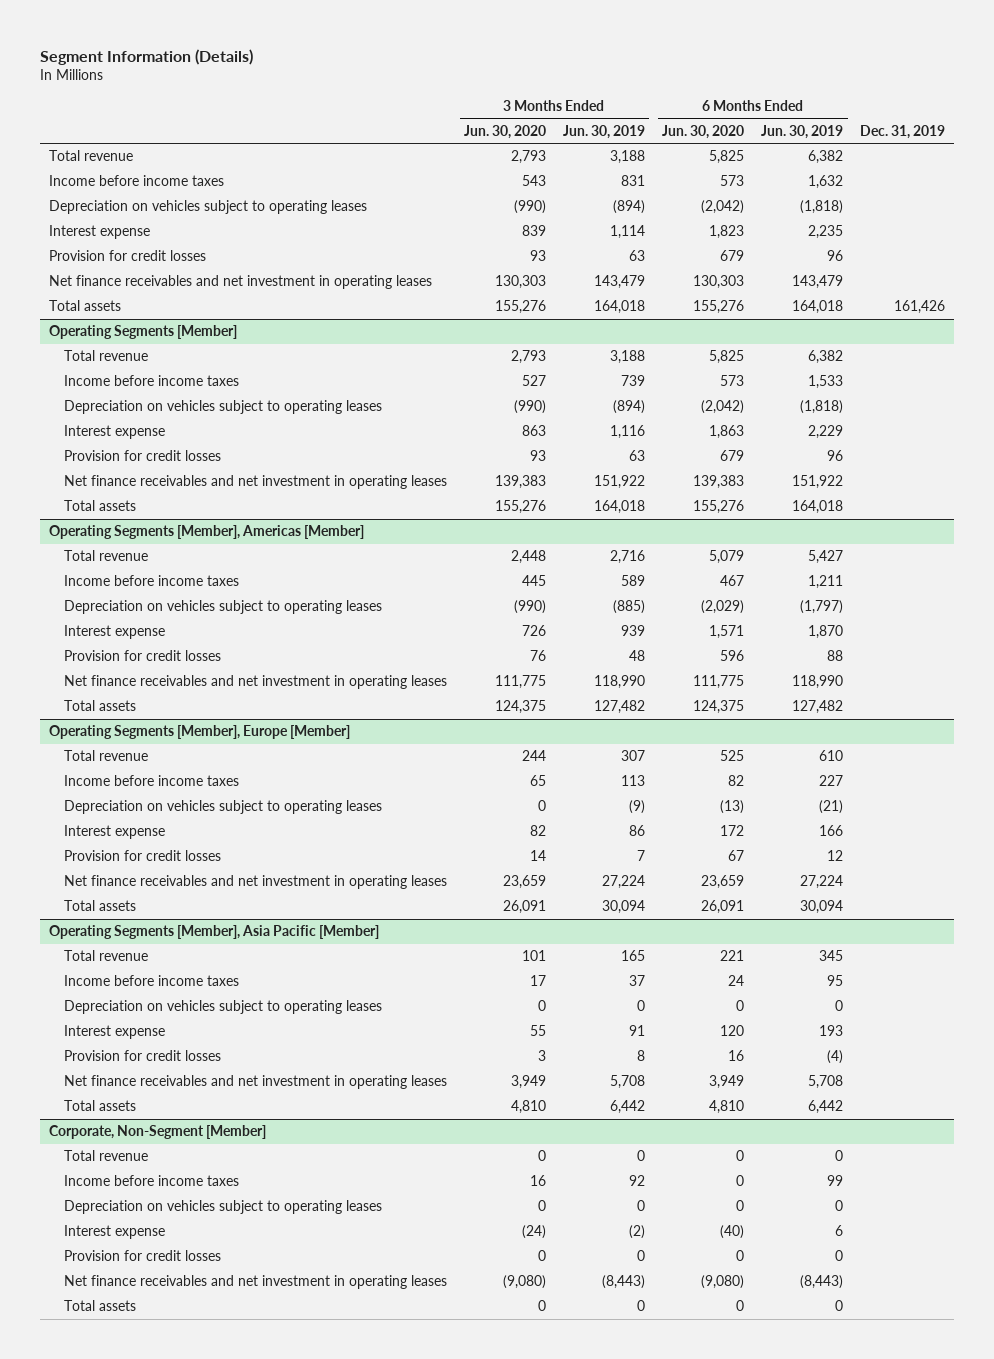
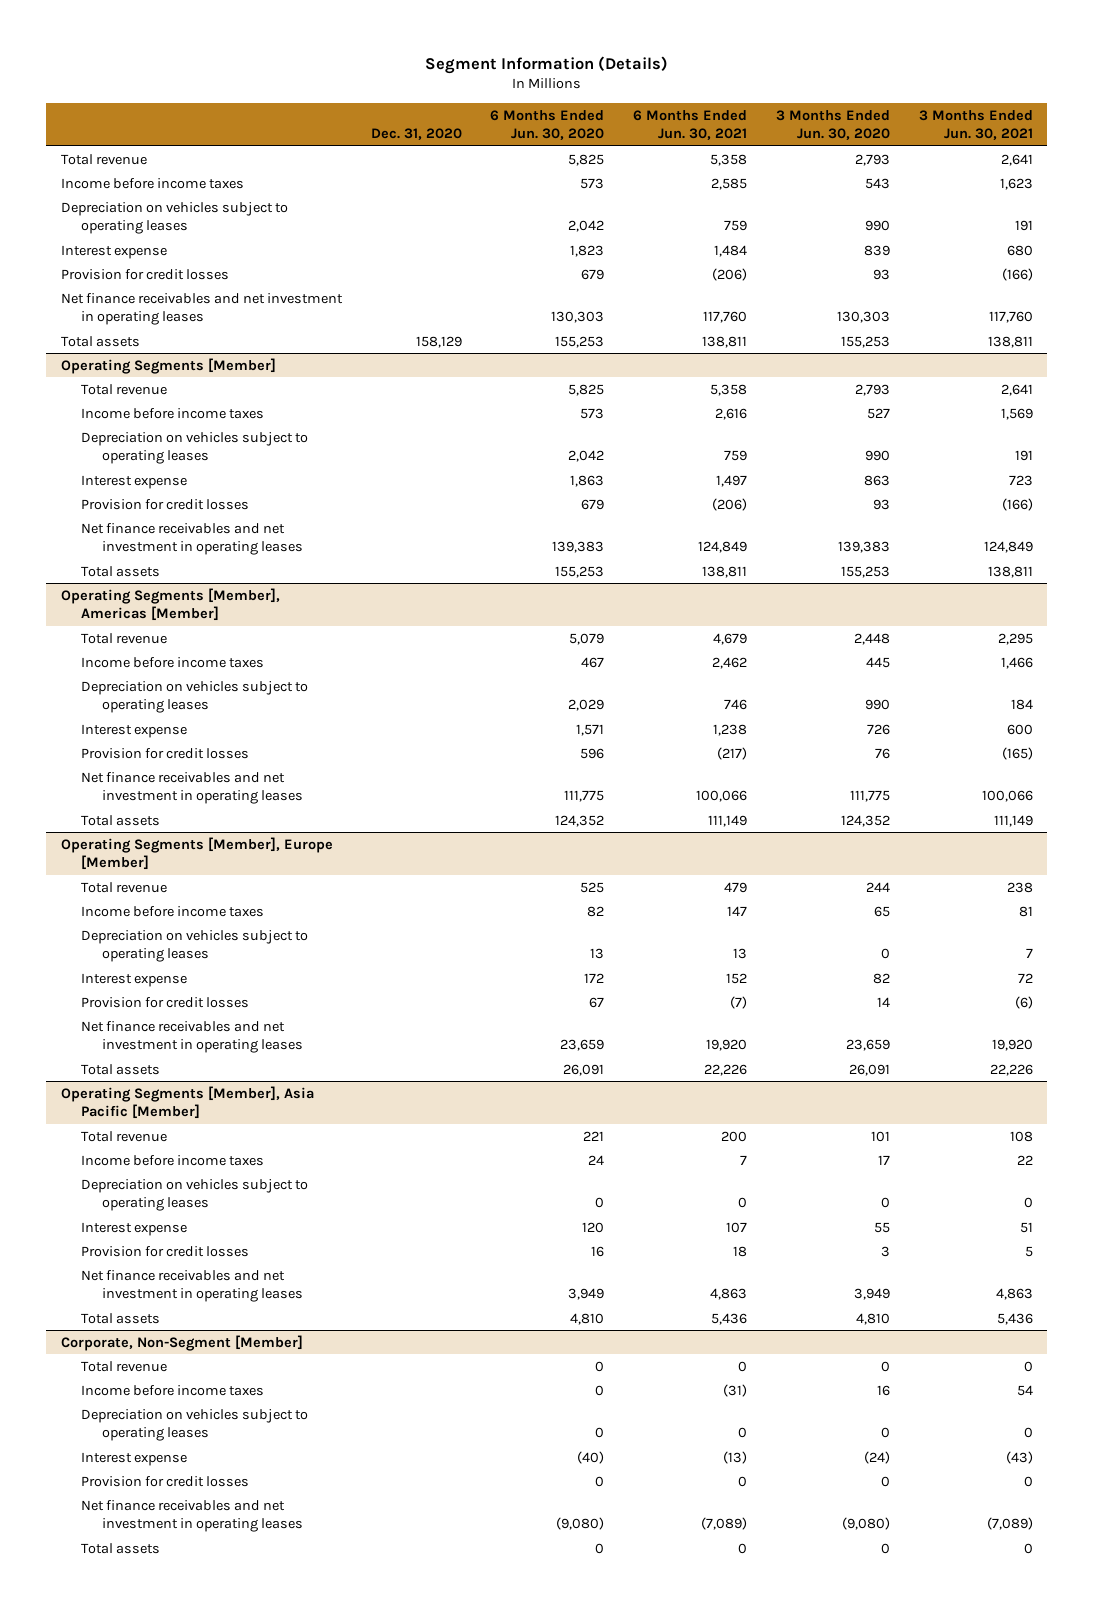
[563,124,646,139] Jun. 30, 2019 -> none
[761,124,844,139] Jun. 30, 2019 -> none
[860,124,946,139] Dec. 31, 2019 -> none
none -> [370,127,462,140] Dec. 31, 2020
none -> [633,109,748,140] 6 Months Ended Jun. 30, 2021
none -> [918,109,1033,140] 3 Months Ended Jun. 30, 2021
[513,200,546,215] (990) -> [864,220,890,232] 990
[701,200,745,215] (2,042) -> [568,220,605,233] 2,042
[494,300,546,315] 155,276 -> [840,335,890,348] 155,253
[693,300,745,315] 155,276 -> [555,335,605,348] 155,253
[513,400,546,415] (990) -> [864,450,890,462] 990
[701,400,745,415] (2,042) -> [568,450,605,463] 2,042
[494,500,546,515] 155,276 -> [840,565,890,578] 155,253
[693,500,745,515] 155,276 -> [555,565,605,578] 155,253
[513,600,546,615] (990) -> [864,699,890,711] 990
[701,600,745,615] (2,029) -> [568,699,605,712] 2,029
[494,700,546,715] 124,375 -> [840,814,890,827] 124,352
[693,700,745,715] 124,375 -> [555,814,605,827] 124,352
[720,800,745,815] (13) -> [590,948,605,960] 13

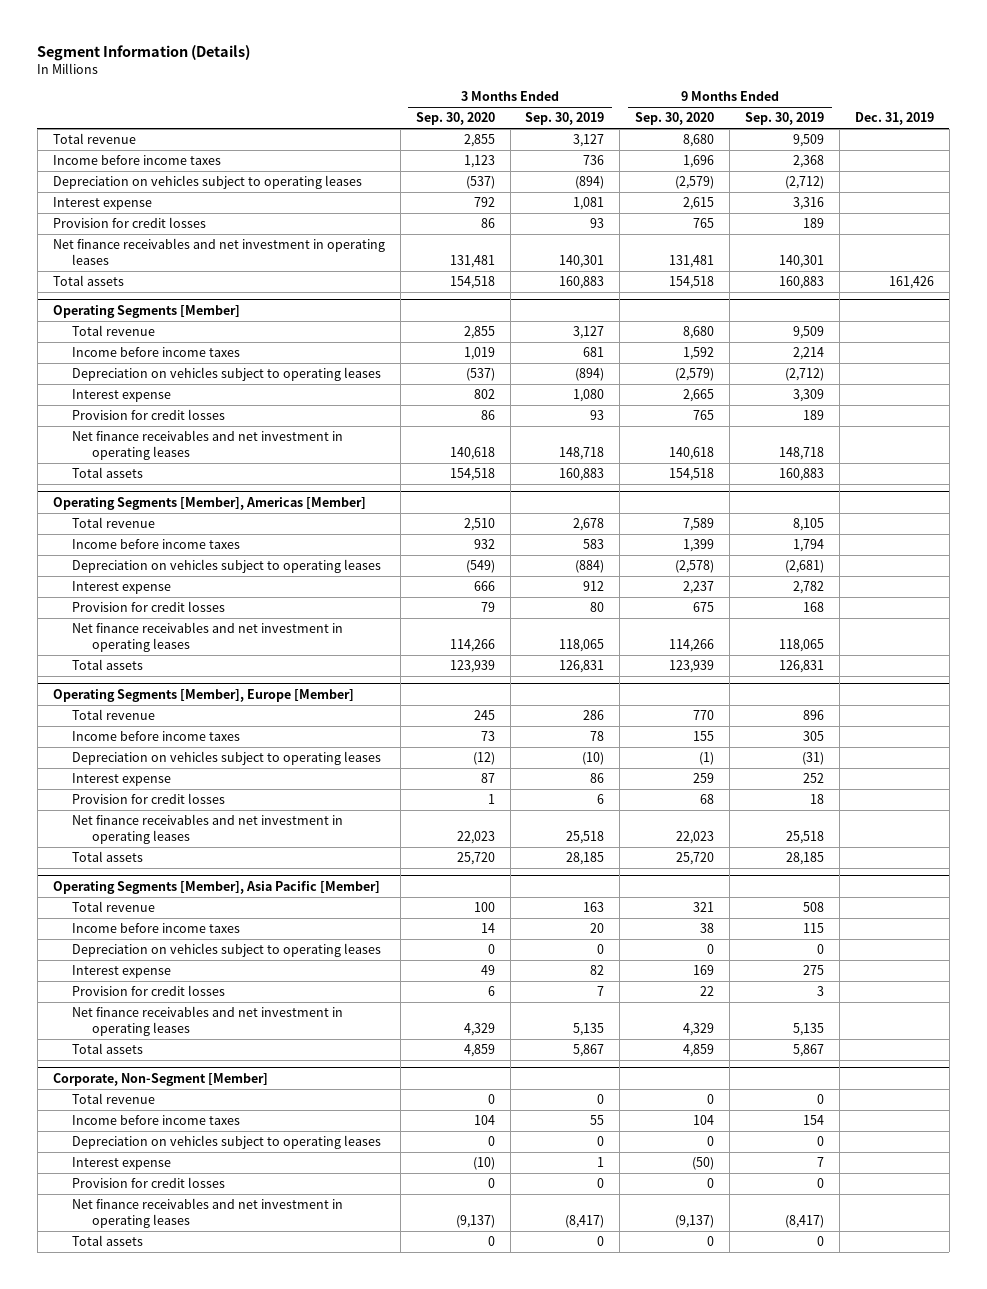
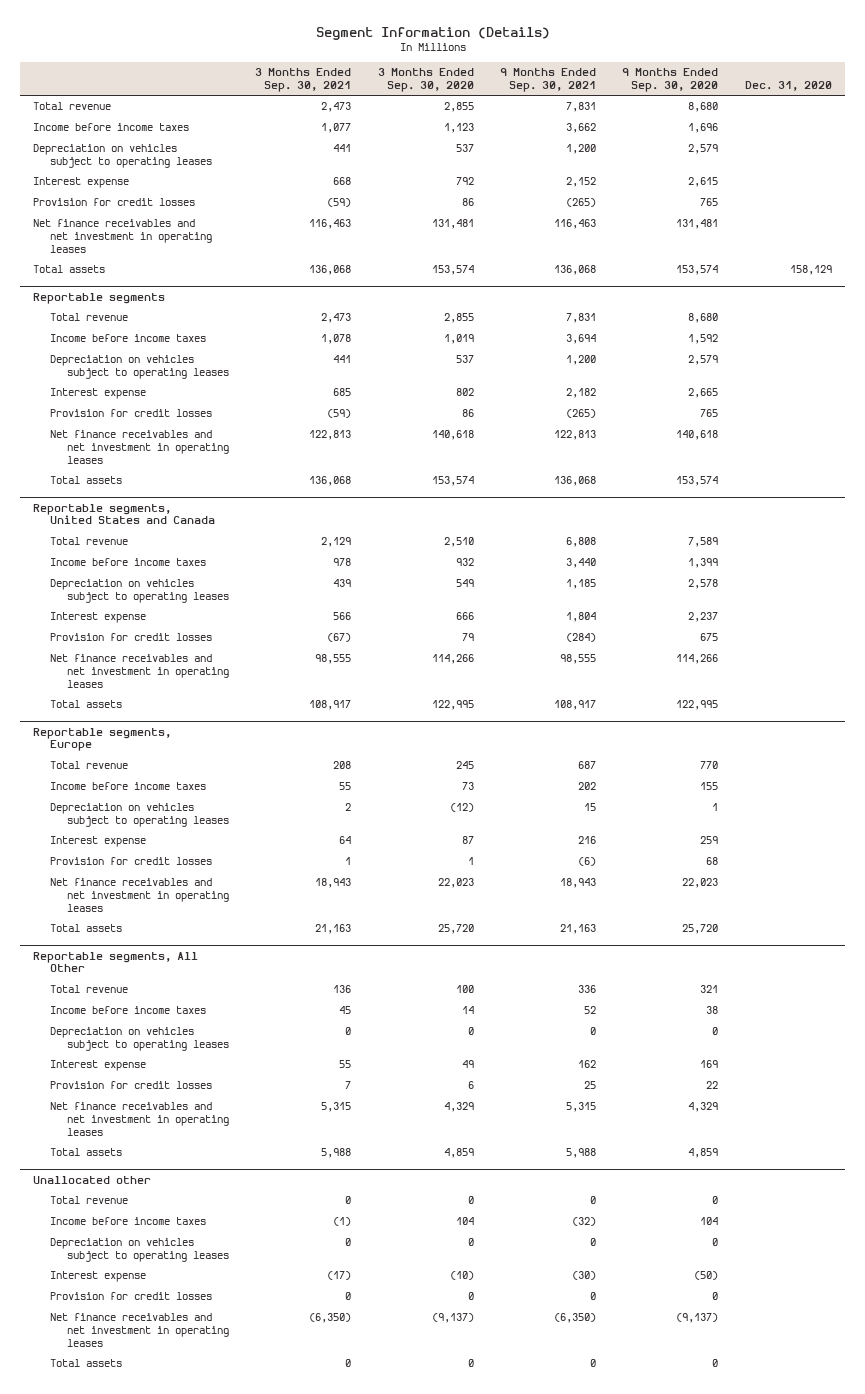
[525,112,605,126] Sep. 30, 2019 -> none
[744,112,824,126] Sep. 30, 2019 -> none
[854,112,934,126] Dec. 31, 2019 -> none
none -> [255,68,352,93] 3 Months Ended Sep. 30, 2021
none -> [500,68,597,93] 9 Months Ended Sep. 30, 2021
none -> [744,81,832,92] Dec. 31, 2020
[465,176,495,190] (537) -> [455,144,474,153] 537
[675,176,715,190] (2,579) -> [688,144,719,155] 2,579
[449,276,495,290] 154,518 -> [431,265,474,276] 153,574
[669,276,715,290] 154,518 -> [676,265,719,276] 153,574
[52,304,240,318] Operating Segments [Member] -> [33,292,166,304] Reportable segments
[465,368,495,382] (537) -> [455,355,474,364] 537
[675,368,715,382] (2,579) -> [688,355,719,366] 2,579
[52,496,366,510] Operating Segments [Member], Americas [Member] -> none
[449,468,495,482] 154,518 -> [431,476,474,487] 153,574
[669,468,715,482] 154,518 -> [676,476,719,487] 153,574
none -> [33,503,216,525] Reportable segments, United States and Canada
[465,560,495,574] (549) -> [455,579,474,588] 549
[675,560,715,574] (2,578) -> [688,579,719,590] 2,578
[52,688,354,702] Operating Segments [Member], Europe [Member] -> none
[449,660,495,674] 123,939 -> [431,700,474,711] 122,995
[669,660,715,674] 123,939 -> [676,700,719,711] 122,995
none -> [33,727,172,752] Reportable segments, Europe
[699,752,715,766] (1) -> [712,803,719,812] 1
[52,880,380,894] Operating Segments [Member], Asia Pacific [Member] -> none
none -> [33,951,199,973] Reportable segments, All Other
[52,1072,268,1086] Corporate, Non-Segment [Member] -> [33,1175,152,1184] Unallocated other

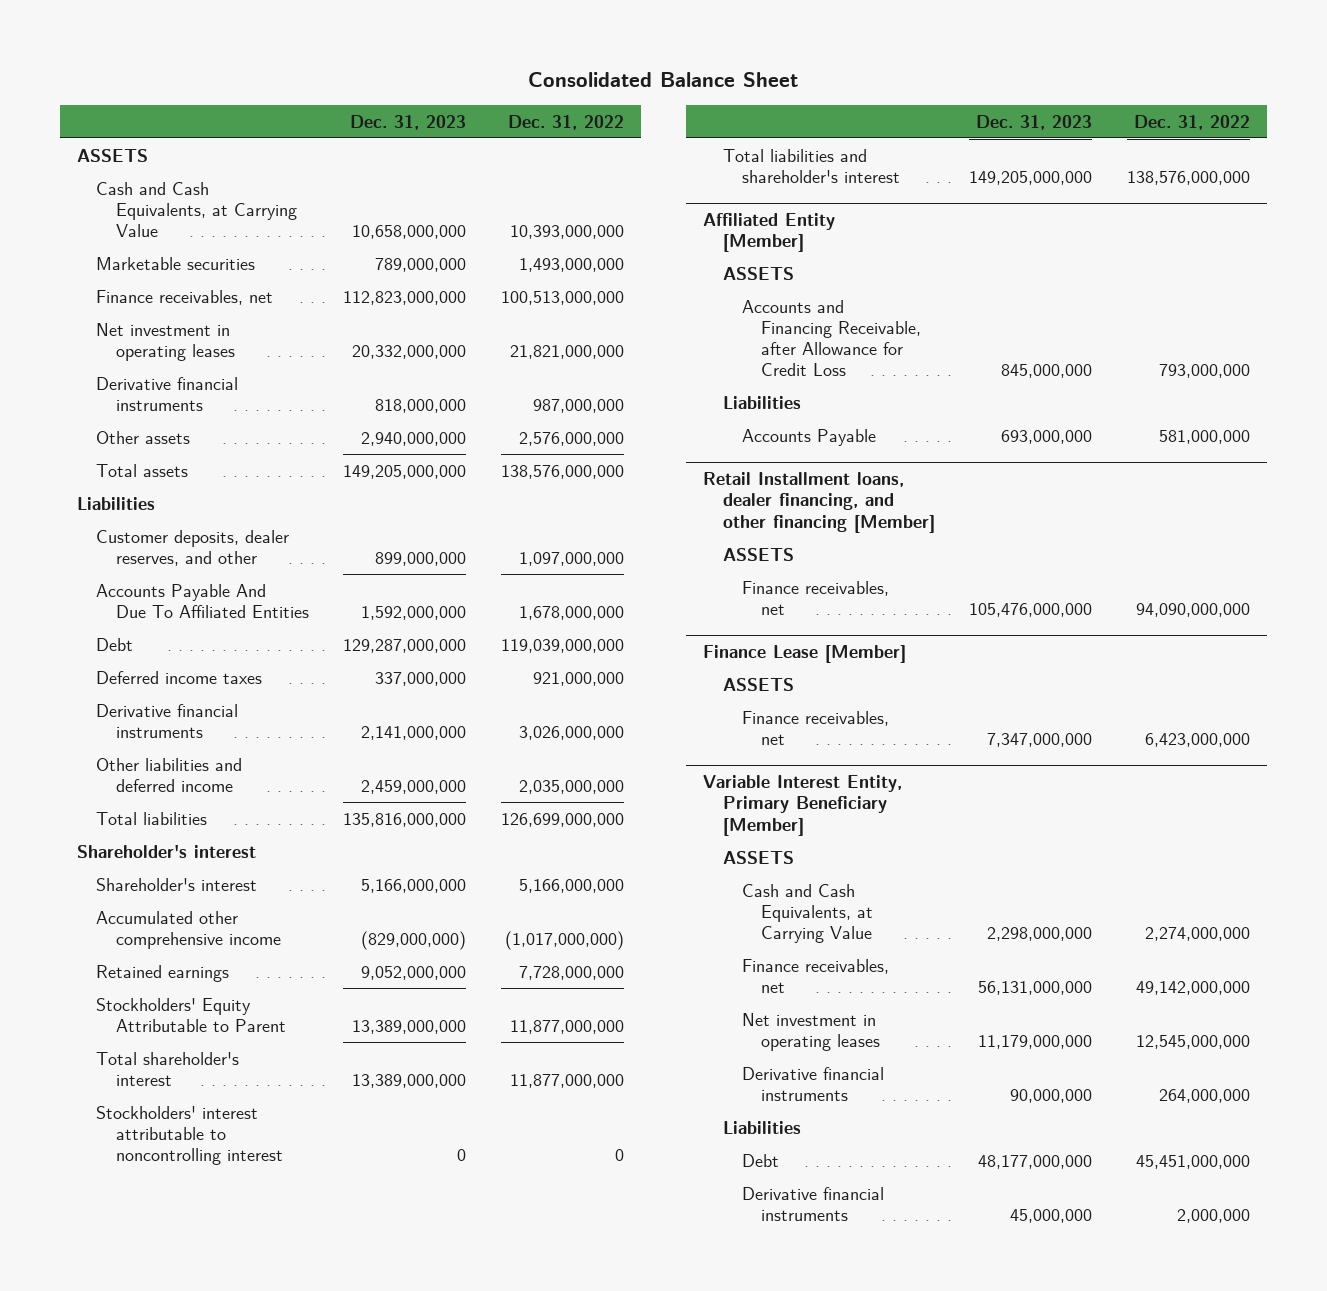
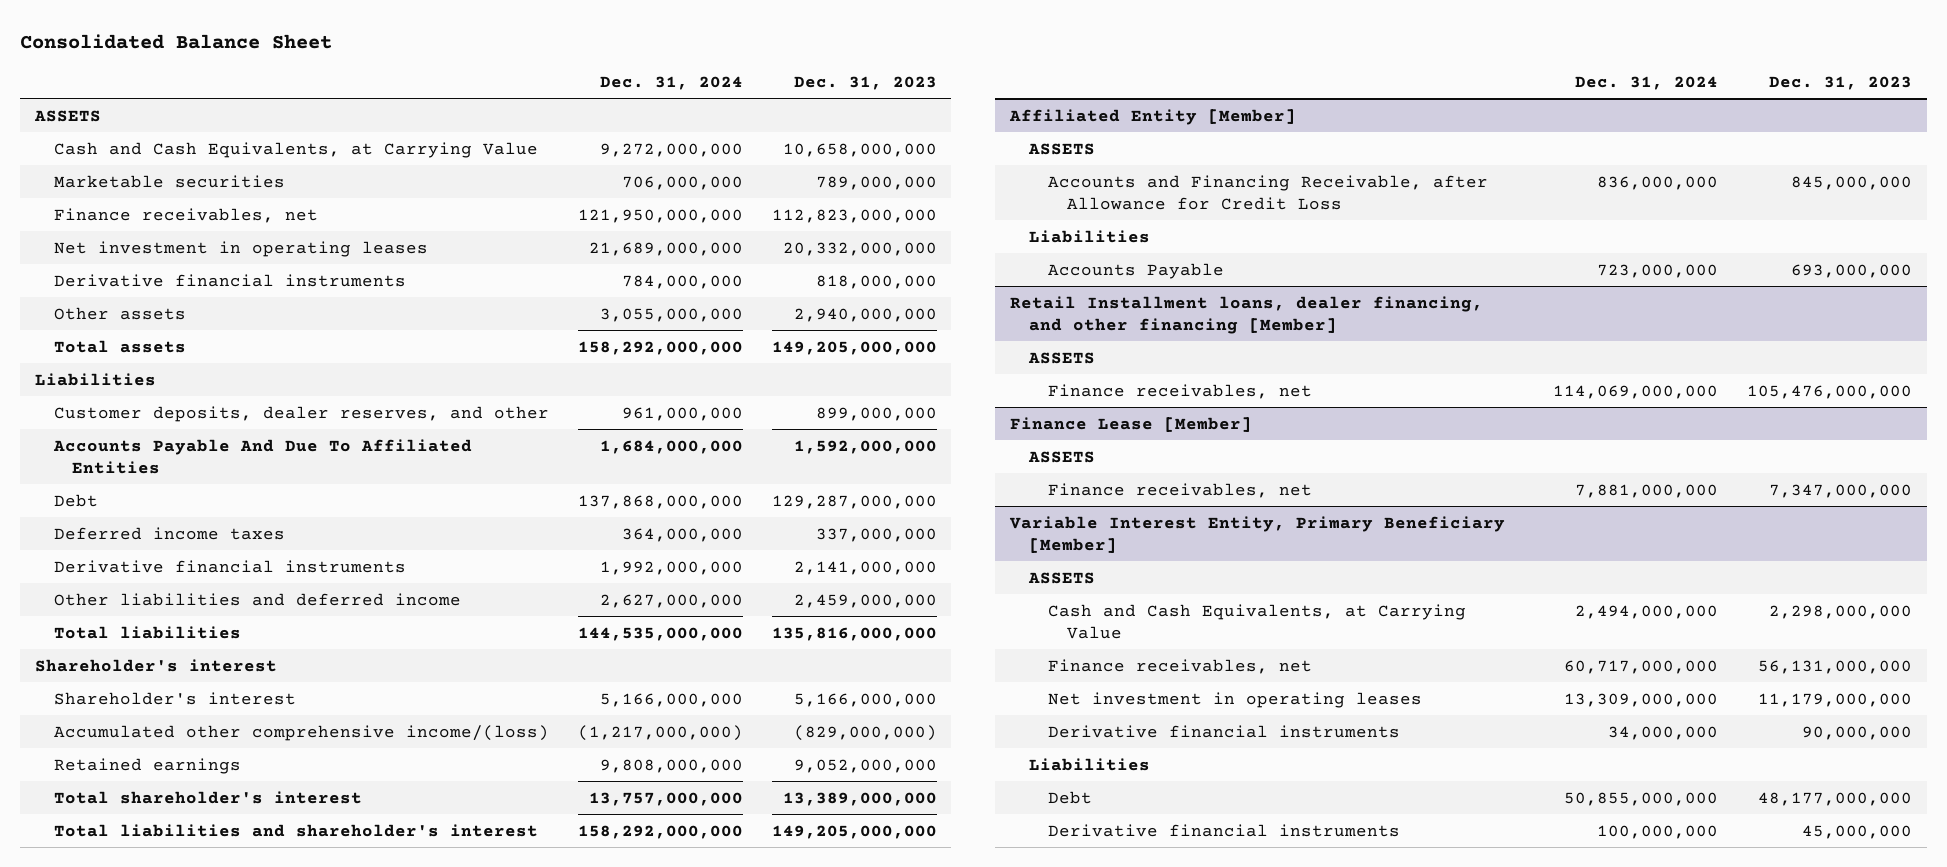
[507,114,624,130] Dec. 31, 2022 -> none
none -> [599,75,743,90] Dec. 31, 2024
[96,910,281,949] Accumulated other comprehensive income -> [53,724,549,741] Accumulated other comprehensive income/(loss)
[96,997,286,1032] Stockholders' Equity Attributable to Parent -> none
[96,1105,283,1166] Stockholders' interest attributable to noncontrolling interest -> none

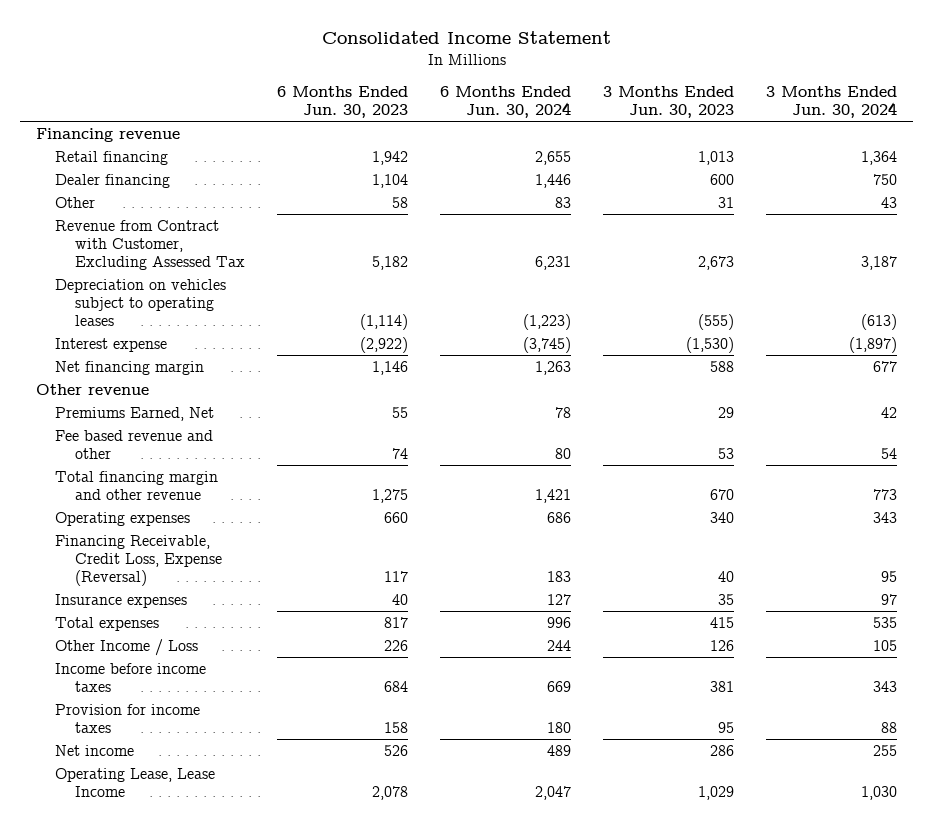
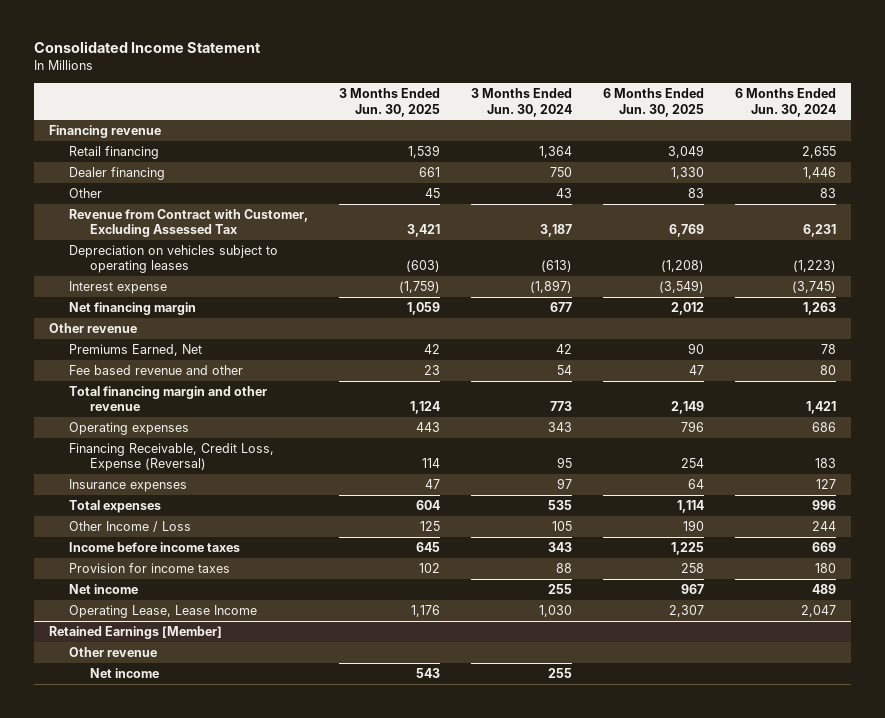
[276,85,408,119] 6 Months Ended Jun. 30, 2023 -> none
[603,85,735,119] 3 Months Ended Jun. 30, 2023 -> none
none -> [339,88,441,117] 3 Months Ended Jun. 30, 2025
none -> [602,88,704,117] 6 Months Ended Jun. 30, 2025
none -> [49,625,223,639] Retained Earnings [Member]
none -> [69,646,158,657] Other revenue
none -> [89,667,159,678] Net income

